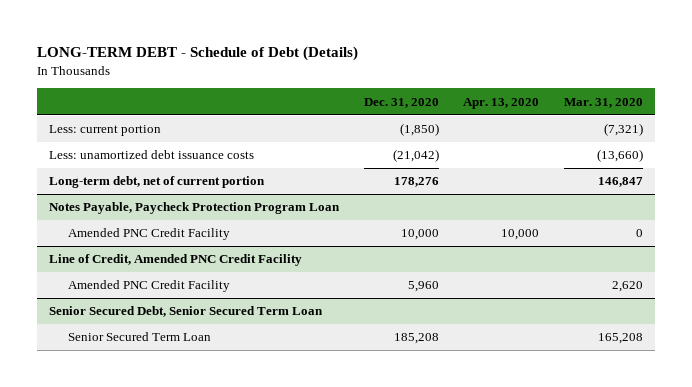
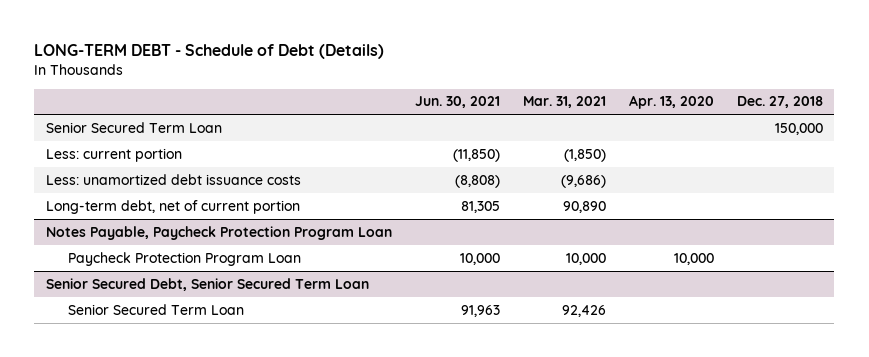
[363,97,439,108] Dec. 31, 2020 -> none
[563,97,643,108] Mar. 31, 2020 -> none
none -> [414,96,500,109] Jun. 30, 2021
none -> [522,96,606,109] Mar. 31, 2021
none -> [736,96,823,109] Dec. 27, 2018
none -> [45,121,222,133] Senior Secured Term Loan
[49,254,303,267] Line of Credit, Amended PNC Credit Facility -> none
[67,280,230,293] Amended PNC Credit Facility -> none
[67,228,230,241] Amended PNC Credit Facility -> [67,251,301,266] Paycheck Protection Program Loan

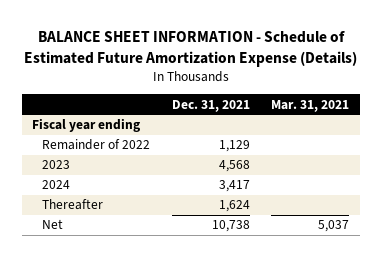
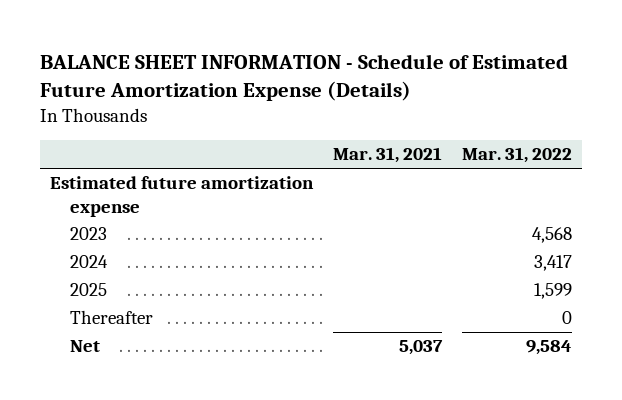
[171,99,250,112] Dec. 31, 2021 -> none
none -> [462,147,573,164] Mar. 31, 2022
[41,139,150,151] Remainder of 2022 -> none
[32,118,141,133] Fiscal year ending -> [50,176,315,217] Estimated future amortization expense
none -> [69,283,107,297] 2025

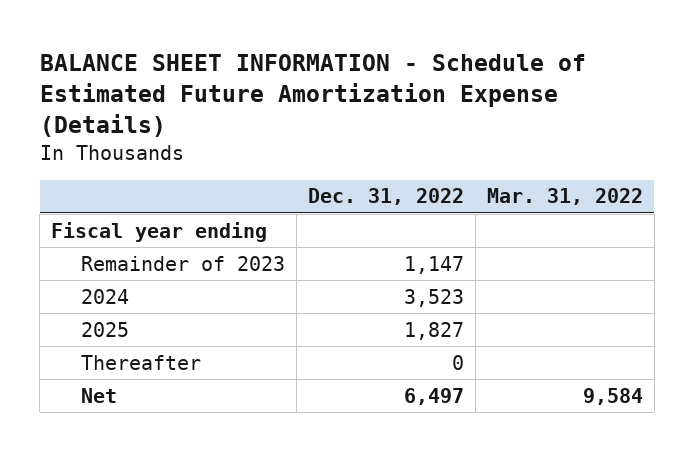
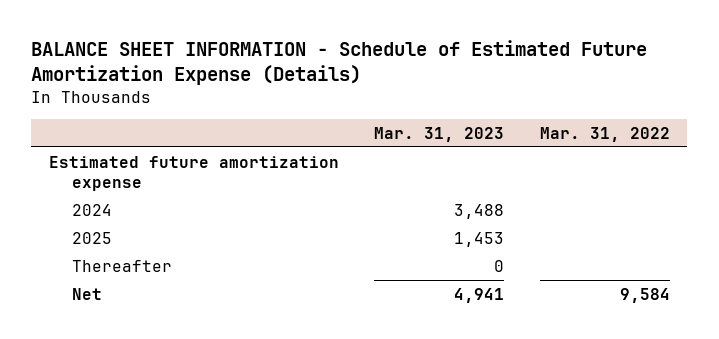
[308,188,465,206] Dec. 31, 2022 -> none
none -> [374,127,505,143] Mar. 31, 2023
[81,255,286,271] Remainder of 2023 -> none
[51,221,268,242] Fiscal year ending -> [48,155,339,192] Estimated future amortization expense

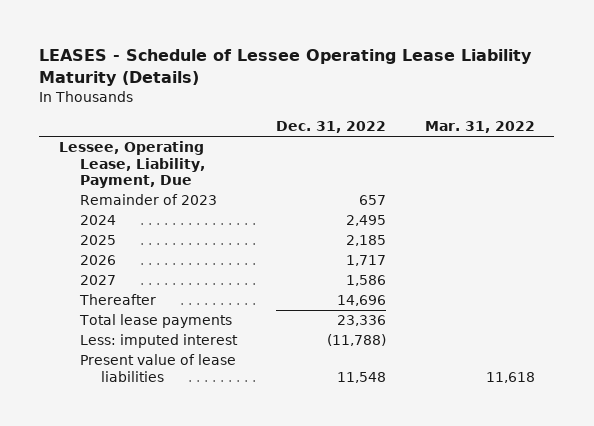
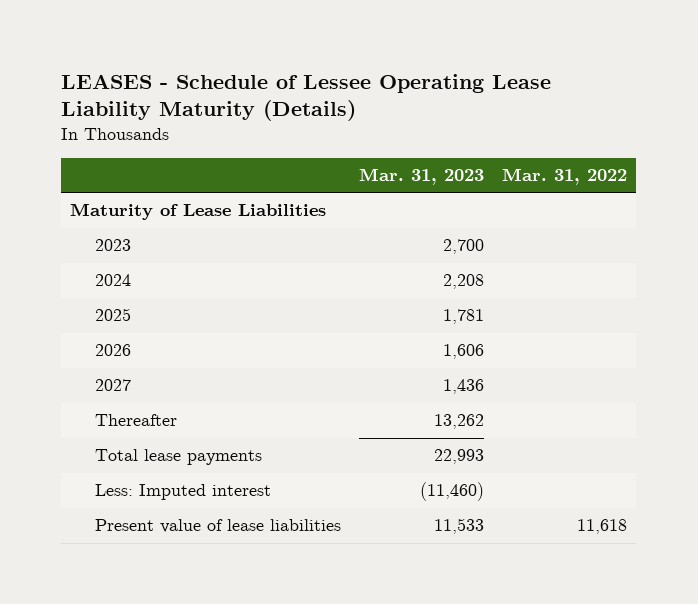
[275,121,386,134] Dec. 31, 2022 -> none
none -> [359,168,485,186] Mar. 31, 2023
[79,194,217,206] Remainder of 2023 -> none
[58,141,205,189] Lessee, Operating Lease, Liability, Payment, Due -> [70,203,327,221] Maturity of Lease Liabilities
none -> [95,239,132,252] 2023
[79,334,238,349] Less: imputed interest -> [95,484,272,501] Less: Imputed interest

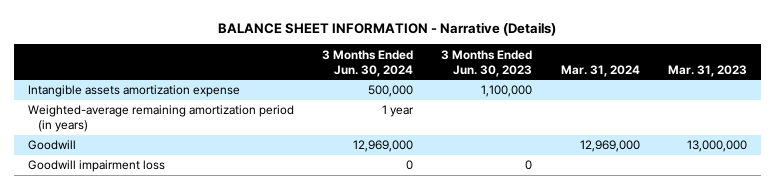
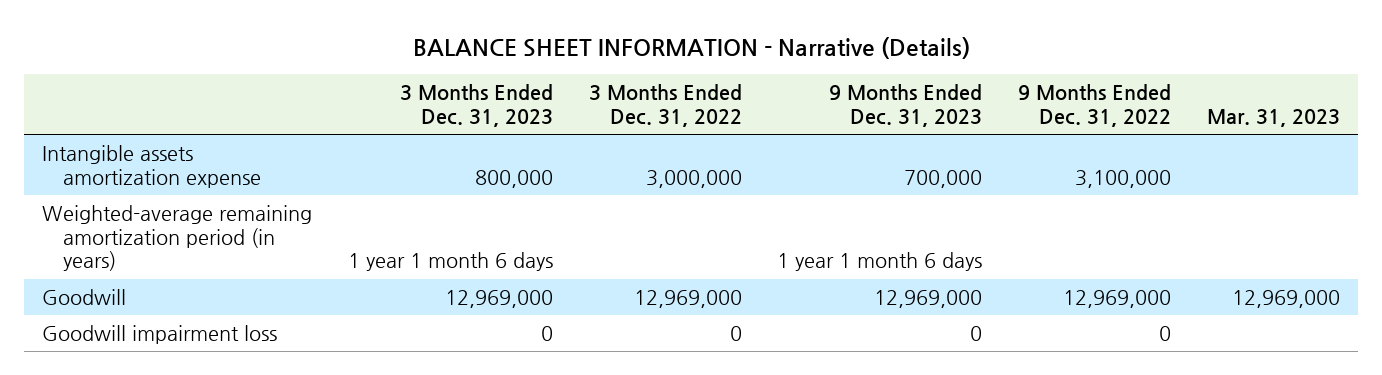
[322,49,414,77] 3 Months Ended Jun. 30, 2024 -> none
[441,49,533,77] 3 Months Ended Jun. 30, 2023 -> none
[560,64,640,77] Mar. 31, 2024 -> none
none -> [400,84,554,127] 3 Months Ended Dec. 31, 2023
none -> [588,84,742,127] 3 Months Ended Dec. 31, 2022
none -> [829,84,983,127] 9 Months Ended Dec. 31, 2023
none -> [1018,84,1172,127] 9 Months Ended Dec. 31, 2022
[686,140,747,153] 13,000,000 -> [1231,290,1340,309] 12,969,000

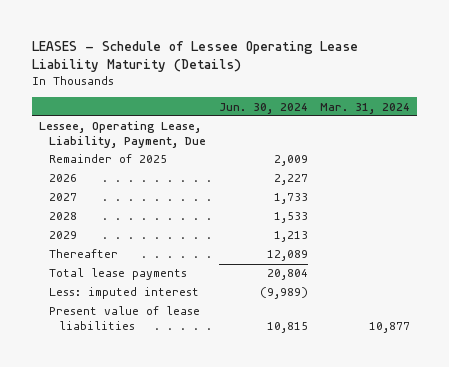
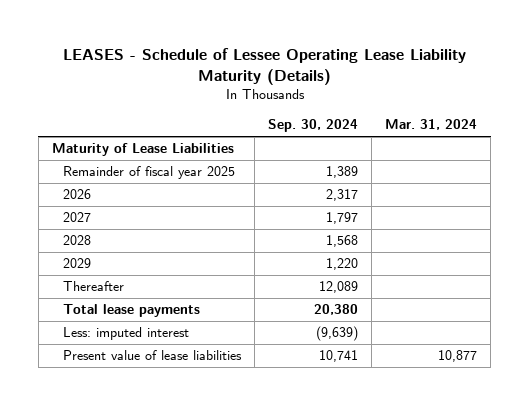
[218,102,308,114] Jun. 30, 2024 -> none
none -> [268,119,359,133] Sep. 30, 2024
[38,121,206,148] Lessee, Operating Lease, Liability, Payment, Due -> [51,143,234,157] Maturity of Lease Liabilities
[48,154,167,164] Remainder of 2025 -> [63,166,236,180] Remainder of fiscal year 2025

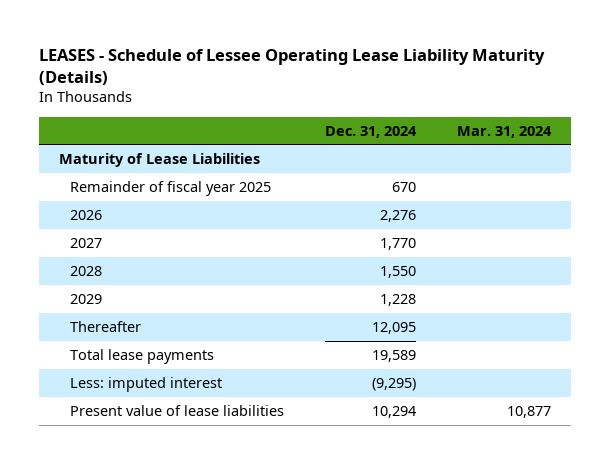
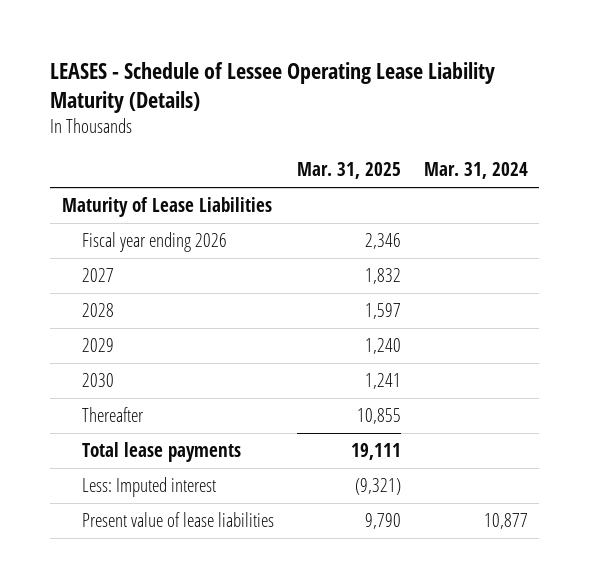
[324,125,417,138] Dec. 31, 2024 -> none
none -> [296,162,401,180] Mar. 31, 2025
[69,180,271,196] Remainder of fiscal year 2025 -> none
[69,209,102,220] 2026 -> [81,232,227,253] Fiscal year ending 2026
none -> [81,373,114,388] 2030
[69,376,222,392] Less: imputed interest -> [81,477,216,498] Less: Imputed interest

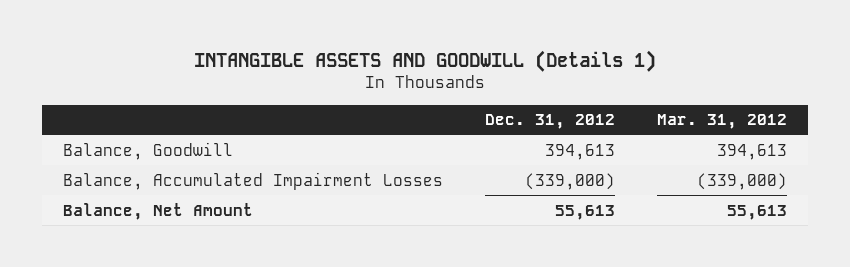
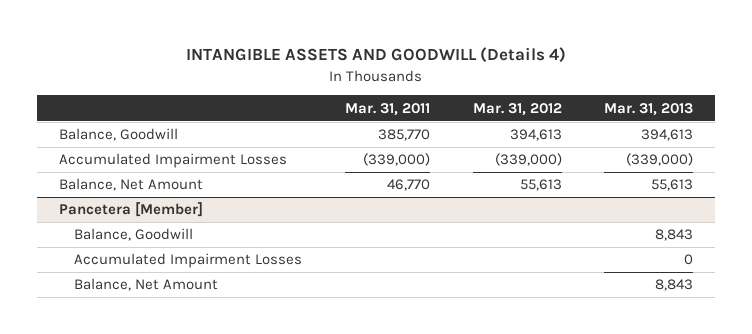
[193,49,656,72] INTANGIBLE ASSETS AND GOODWILL (Details 1) -> [186,47,567,64] INTANGIBLE ASSETS AND GOODWILL (Details 4)
[484,114,615,130] Dec. 31, 2012 -> none
none -> [344,102,430,116] Mar. 31, 2011
none -> [604,102,694,116] Mar. 31, 2013
[62,171,443,190] Balance, Accumulated Impairment Losses -> [58,153,287,169] Accumulated Impairment Losses
none -> [58,202,203,218] Pancetera [Member]
none -> [73,228,193,242] Balance, Goodwill
none -> [73,253,302,269] Accumulated Impairment Losses
none -> [73,278,218,292] Balance, Net Amount

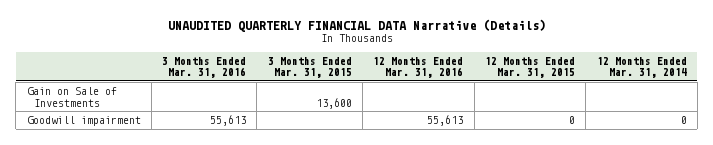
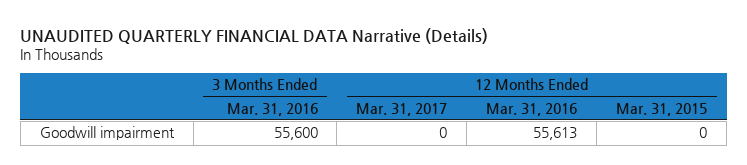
[267,56,352,79] 3 Months Ended Mar. 31, 2015 -> none
[596,56,687,79] 12 Months Ended Mar. 31, 2014 -> none
none -> [356,102,448,116] Mar. 31, 2017
[26,87,117,107] Gain on Sale of Investments -> none
[210,115,247,127] 55,613 -> [273,127,318,141] 55,600

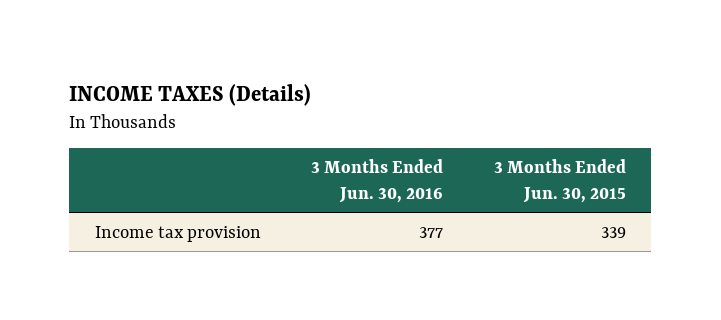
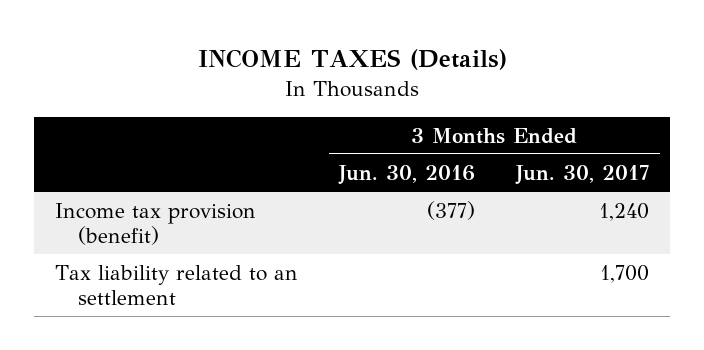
[494,159,627,204] 3 Months Ended Jun. 30, 2015 -> none
none -> [515,164,650,185] Jun. 30, 2017
[94,225,261,242] Income tax provision -> [54,202,256,246] Income tax provision (benefit)
[419,226,444,238] 377 -> [426,200,475,220] (377)
none -> [54,264,298,306] Tax liability related to an settlement

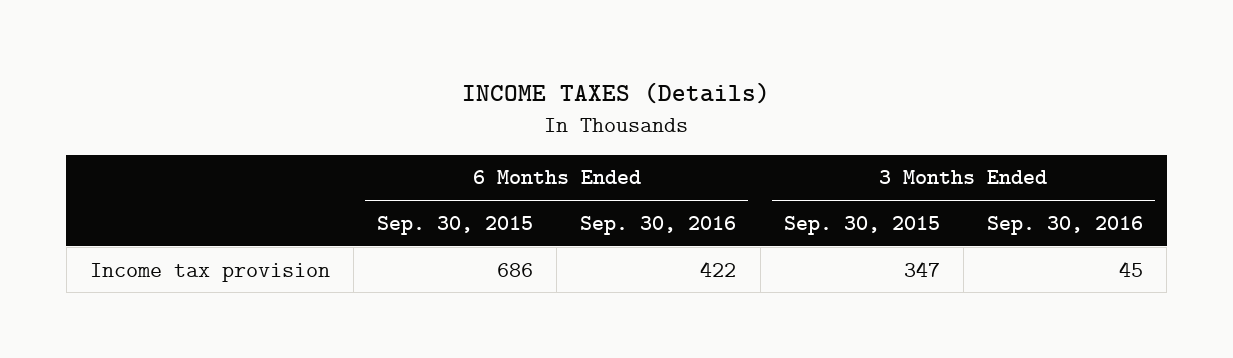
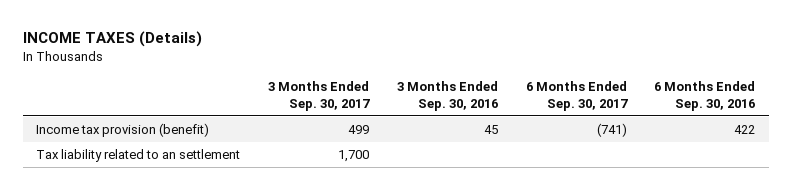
[377,215,534,235] Sep. 30, 2015 -> none
[783,215,940,235] Sep. 30, 2015 -> none
none -> [268,80,371,111] 3 Months Ended Sep. 30, 2017
none -> [525,80,628,111] 6 Months Ended Sep. 30, 2017
[89,262,330,282] Income tax provision -> [36,123,210,138] Income tax provision (benefit)
none -> [36,149,241,163] Tax liability related to an settlement

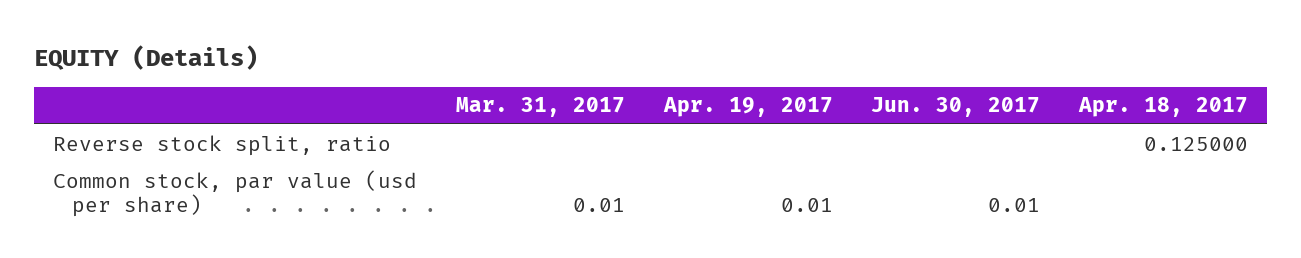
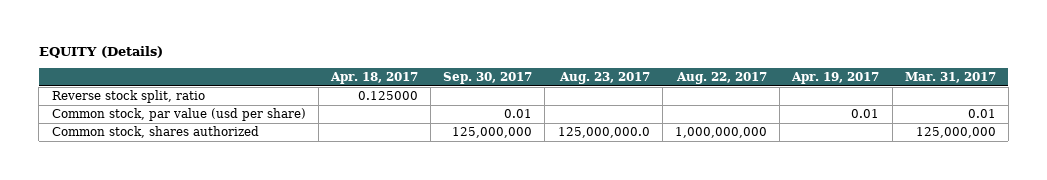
[871,97,1041,118] Jun. 30, 2017 -> none
none -> [443,71,533,84] Sep. 30, 2017
none -> [558,71,650,84] Aug. 23, 2017
none -> [676,71,768,84] Aug. 22, 2017
none -> [51,126,259,139] Common stock, shares authorized

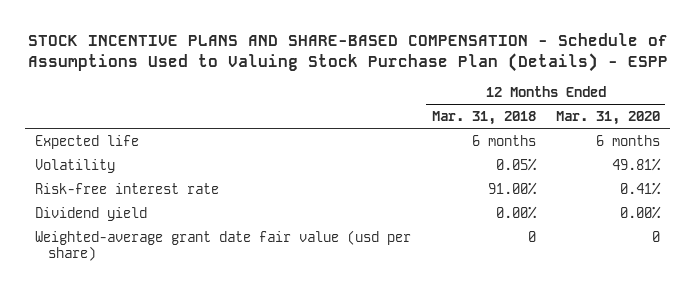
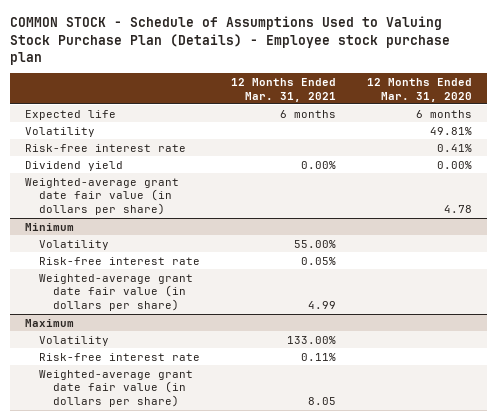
[27,32,668,72] STOCK INCENTIVE PLANS AND SHARE-BASED COMPENSATION - Schedule of Assumptions Used to Valuing Stock Purchase Plan (Details) - ESPP -> [9,16,450,65] COMMON STOCK - Schedule of Assumptions Used to Valuing Stock Purchase Plan (Details) - Employee stock purchase plan
[431,110,536,125] Mar. 31, 2018 -> none
none -> [230,77,336,102] 12 Months Ended Mar. 31, 2021
[35,229,412,262] Weighted-average grant date fair value (usd per share) -> [25,177,180,216] Weighted-average grant date fair value (in dollars per share)
[652,230,661,242] 0 -> [443,205,472,214] 4.78
none -> [25,222,75,231] Minimum
none -> [38,239,109,250] Volatility
none -> [38,256,200,265] Risk-free interest rate
none -> [38,273,193,312] Weighted-average grant date fair value (in dollars per share)
none -> [25,318,75,327] Maximum
none -> [38,335,109,346] Volatility
none -> [38,352,200,361] Risk-free interest rate
none -> [38,369,193,408] Weighted-average grant date fair value (in dollars per share)

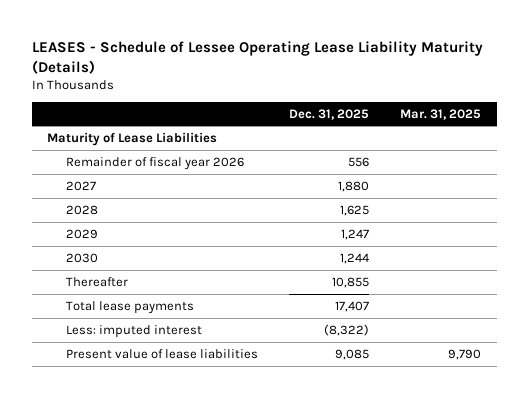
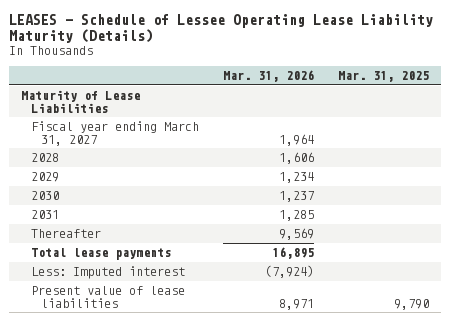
[288,108,369,120] Dec. 31, 2025 -> none
none -> [223,70,315,83] Mar. 31, 2026
[65,156,244,170] Remainder of fiscal year 2026 -> none
[65,180,96,191] 2027 -> [30,121,199,146] Fiscal year ending March 31, 2027
none -> [30,210,59,220] 2031
[65,324,202,338] Less: imputed interest -> [30,266,185,280] Less: Imputed interest

